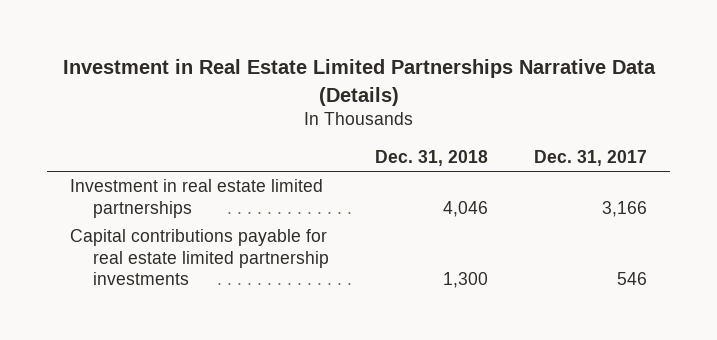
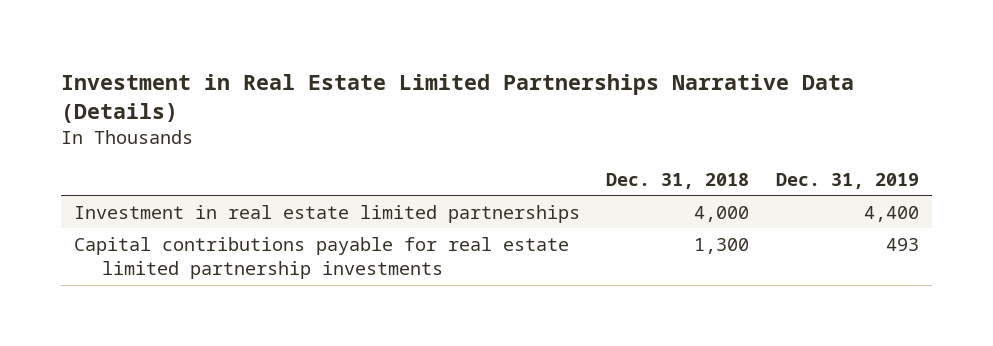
[533,150,647,167] Dec. 31, 2017 -> none
none -> [775,172,919,189] Dec. 31, 2019
[442,200,488,217] 4,046 -> [694,205,750,222] 4,000

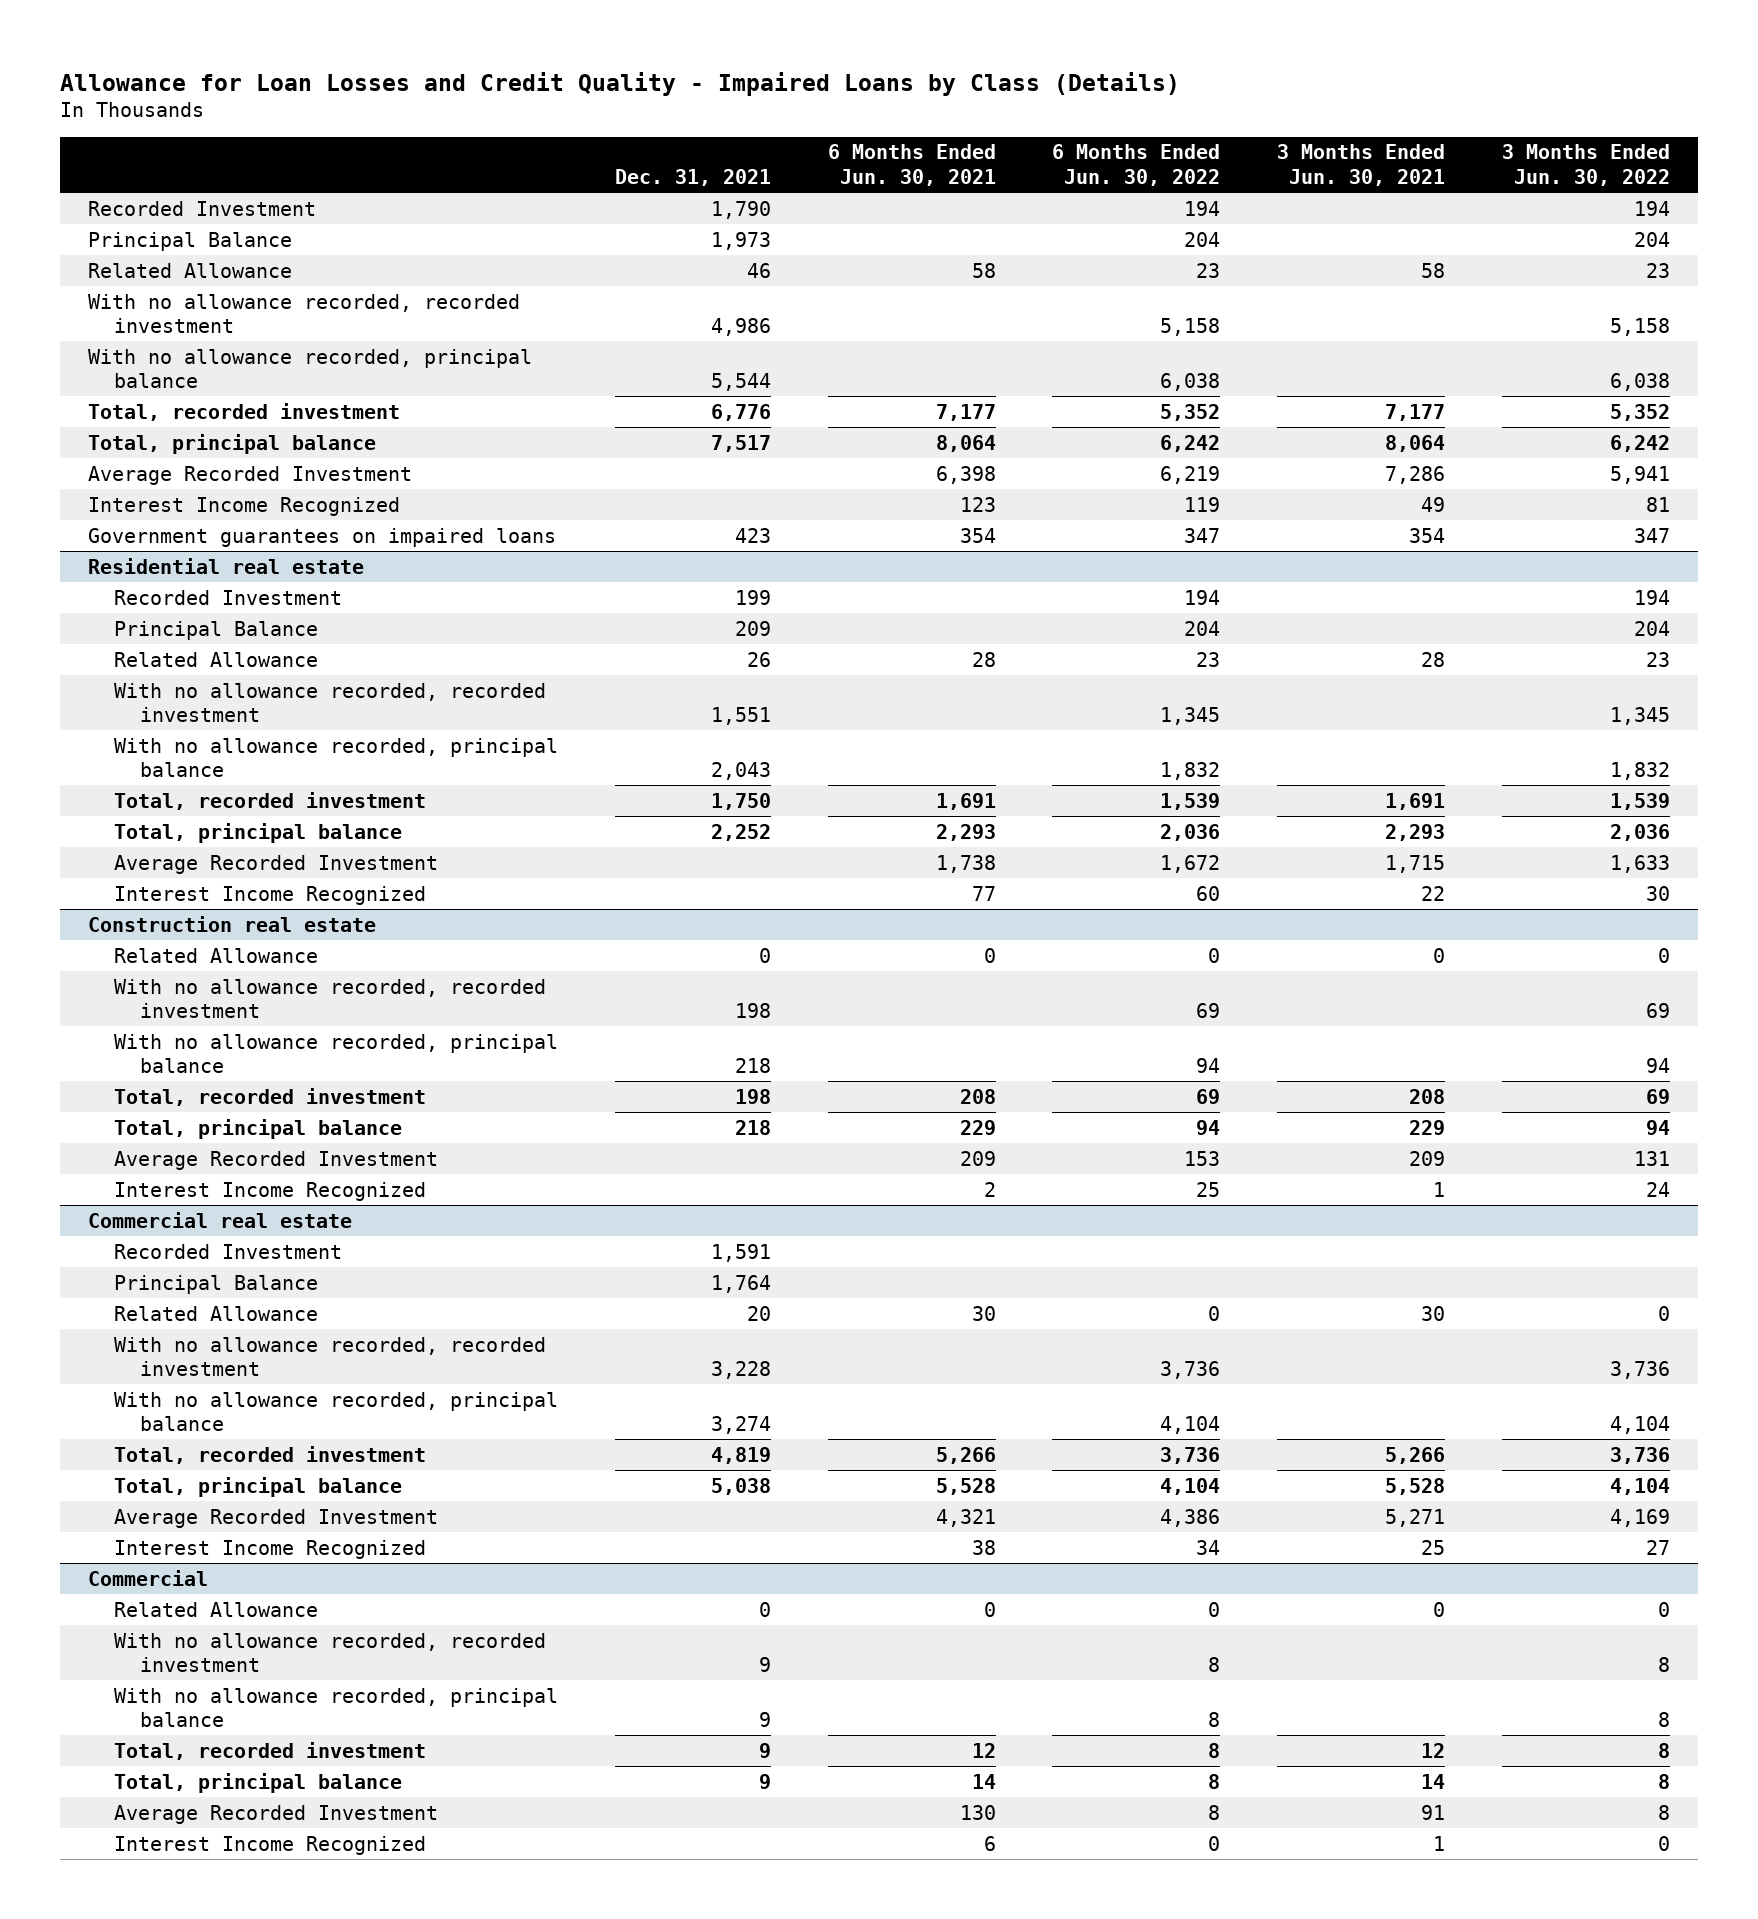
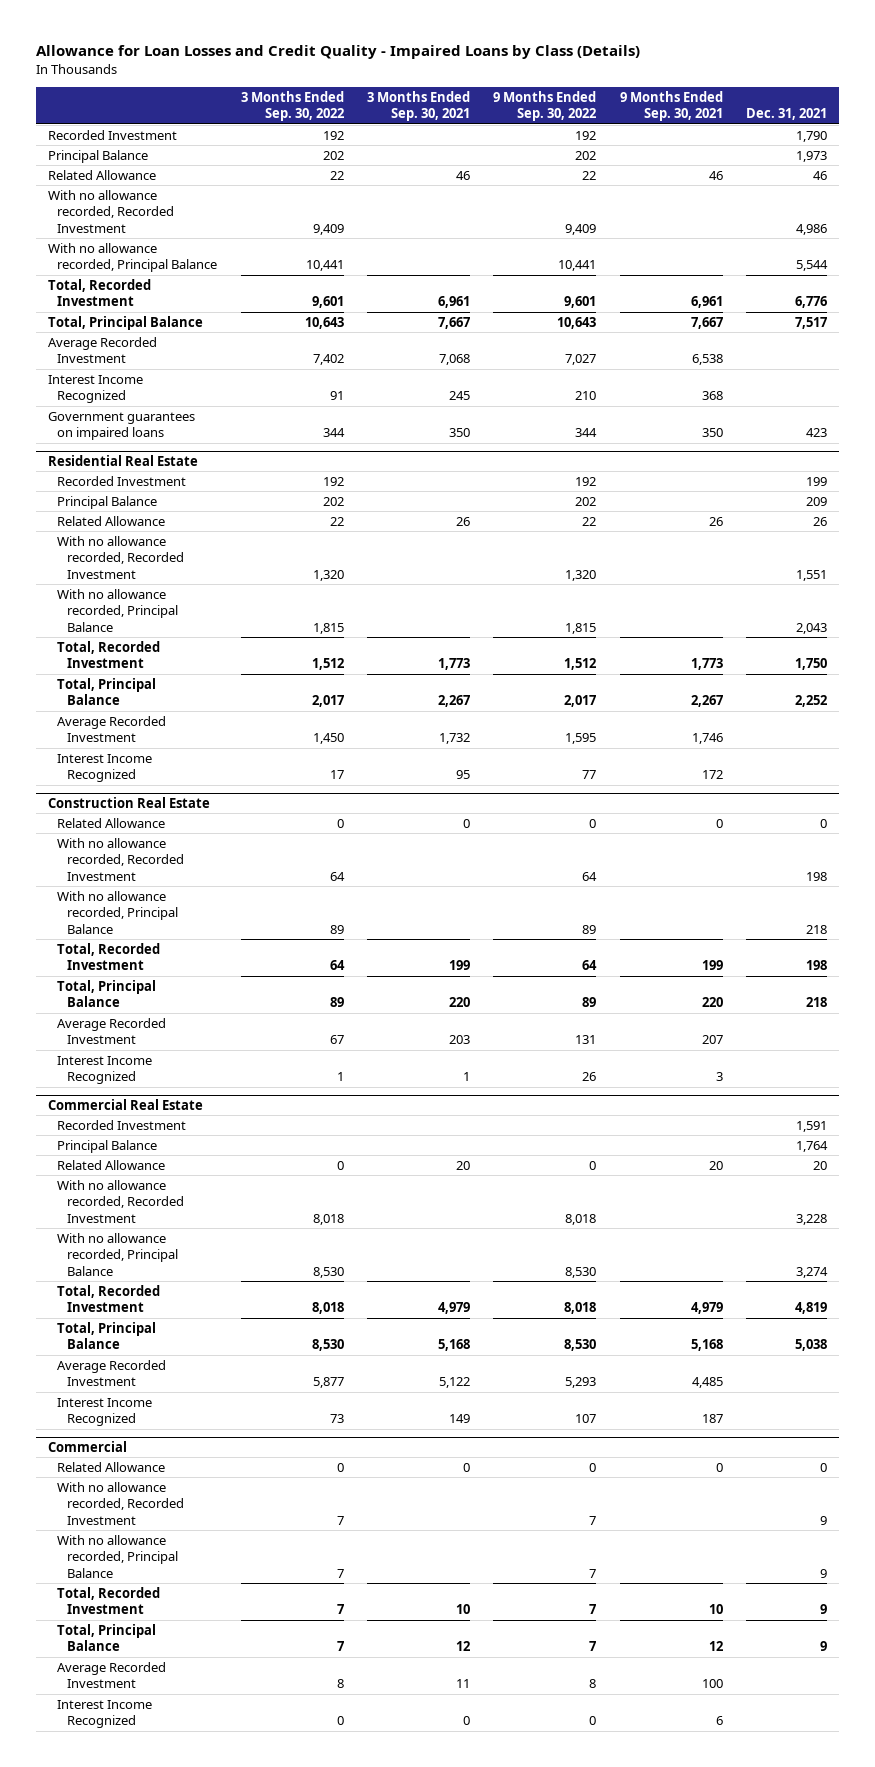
[827,144,996,186] 6 Months Ended Jun. 30, 2021 -> none
[1052,144,1221,186] 6 Months Ended Jun. 30, 2022 -> none
[1276,144,1445,186] 3 Months Ended Jun. 30, 2021 -> none
[1501,144,1670,186] 3 Months Ended Jun. 30, 2022 -> none
none -> [240,90,344,122] 3 Months Ended Sep. 30, 2022
none -> [366,90,470,122] 3 Months Ended Sep. 30, 2021
none -> [493,90,597,122] 9 Months Ended Sep. 30, 2022
none -> [619,90,723,122] 9 Months Ended Sep. 30, 2021
[88,293,521,333] With no allowance recorded, recorded investment -> [47,189,175,234] With no allowance recorded, Recorded Investment
[88,348,533,388] With no allowance recorded, principal balance -> [47,242,218,273] With no allowance recorded, Principal Balance
[88,402,401,421] Total, recorded investment -> [47,278,151,307] Total, Recorded Investment
[88,433,377,454] Total, principal balance -> [47,315,203,330] Total, Principal Balance
[88,557,365,574] Residential real estate -> [47,455,198,467] Residential Real Estate
[114,682,547,722] With no allowance recorded, recorded investment -> [57,535,184,580] With no allowance recorded, Recorded Investment
[114,737,559,777] With no allowance recorded, principal balance -> [57,588,178,633] With no allowance recorded, Principal Balance
[114,791,427,810] Total, recorded investment -> [57,640,161,669] Total, Recorded Investment
[114,822,403,843] Total, principal balance -> [57,677,157,706] Total, Principal Balance
[88,915,377,932] Construction real estate -> [47,797,210,809] Construction Real Estate
[114,978,547,1018] With no allowance recorded, recorded investment -> [57,837,184,882] With no allowance recorded, Recorded Investment
[114,1033,559,1073] With no allowance recorded, principal balance -> [57,890,178,935] With no allowance recorded, Principal Balance
[114,1087,427,1106] Total, recorded investment -> [57,942,161,971] Total, Recorded Investment
[114,1118,403,1139] Total, principal balance -> [57,979,157,1008] Total, Principal Balance
[88,1211,353,1228] Commercial real estate -> [47,1099,203,1111] Commercial Real Estate
[114,1336,547,1376] With no allowance recorded, recorded investment -> [57,1179,184,1224] With no allowance recorded, Recorded Investment
[114,1391,559,1431] With no allowance recorded, principal balance -> [57,1232,178,1277] With no allowance recorded, Principal Balance
[114,1445,427,1464] Total, recorded investment -> [57,1284,161,1313] Total, Recorded Investment
[114,1476,403,1497] Total, principal balance -> [57,1321,157,1350] Total, Principal Balance
[114,1632,547,1672] With no allowance recorded, recorded investment -> [57,1481,184,1526] With no allowance recorded, Recorded Investment
[114,1687,559,1727] With no allowance recorded, principal balance -> [57,1534,178,1579] With no allowance recorded, Principal Balance
[114,1741,427,1760] Total, recorded investment -> [57,1586,161,1615] Total, Recorded Investment
[114,1772,403,1793] Total, principal balance -> [57,1623,157,1652] Total, Principal Balance

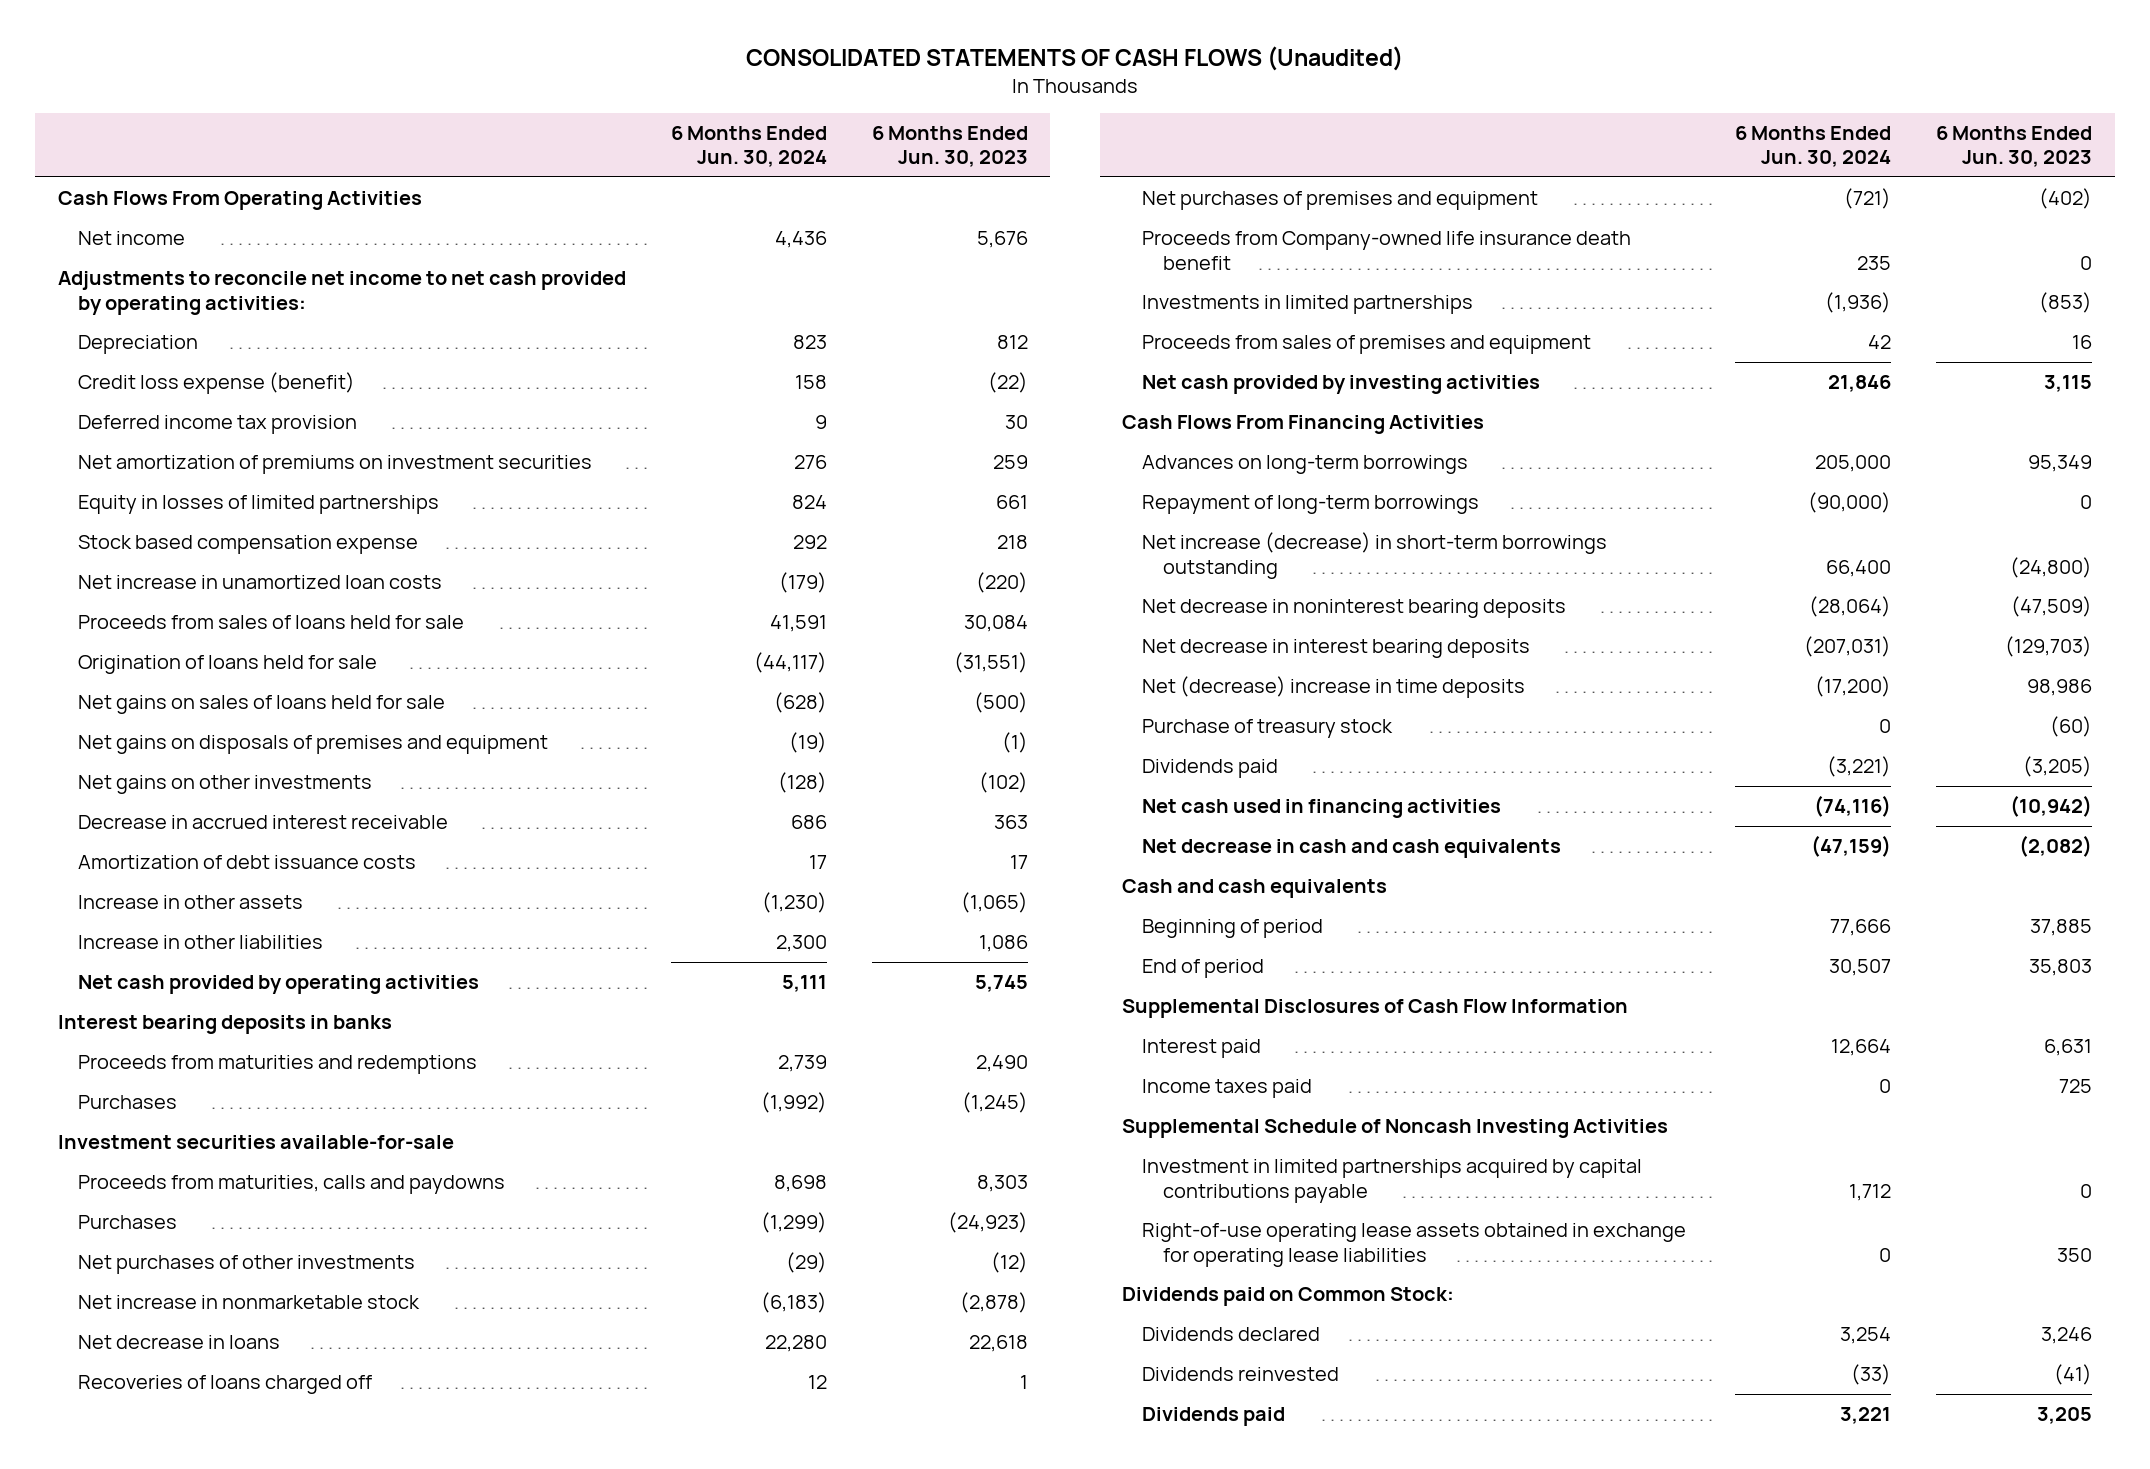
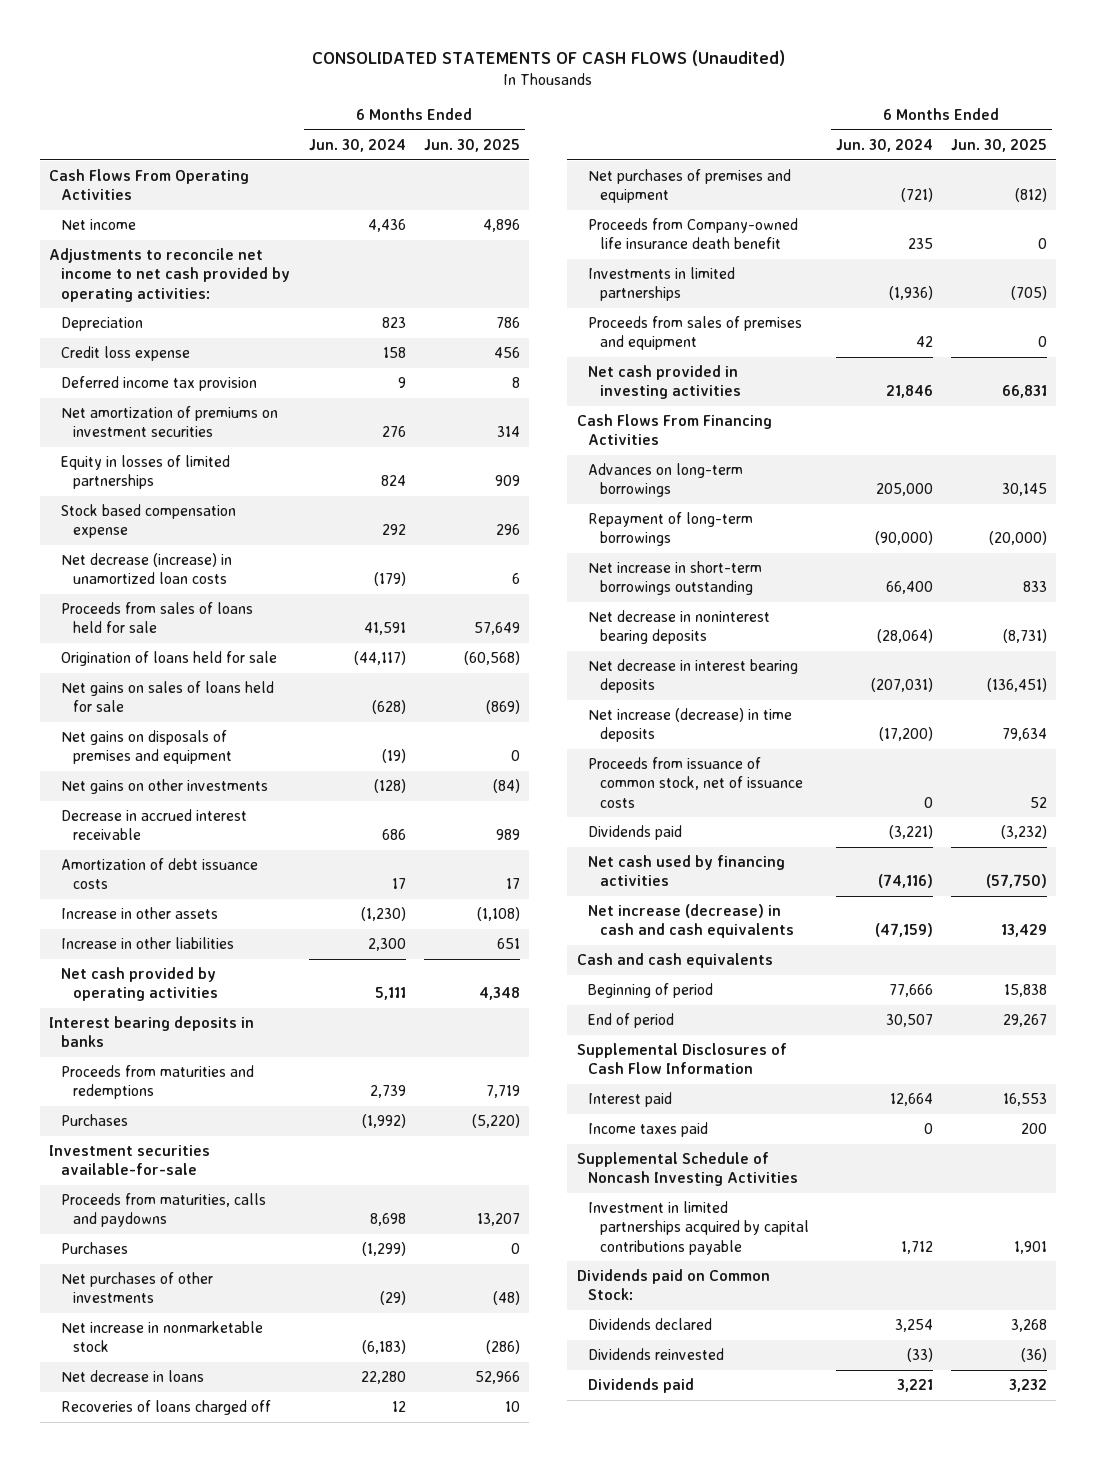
[871,125,1028,168] 6 Months Ended Jun. 30, 2023 -> none
none -> [423,139,520,153] Jun. 30, 2025
[78,372,356,395] Credit loss expense (benefit) -> [61,346,191,362] Credit loss expense
[78,575,443,590] Net increase in unamortized loan costs -> [61,553,233,585] Net decrease (increase) in unamortized loan costs
[1142,375,1541,395] Net cash provided by investing activities -> [588,365,742,400] Net cash provided in investing activities
[1142,532,1608,579] Net increase (decrease) in short-term borrowings outstanding -> [588,561,763,596] Net increase in short-term borrowings outstanding
[1142,719,1394,739] Purchase of treasury stock -> none
[1142,676,1526,699] Net (decrease) increase in time deposits -> [588,708,793,743] Net increase (decrease) in time deposits
none -> [588,757,804,808] Proceeds from issuance of common stock, net of issuance costs
[1142,799,1502,819] Net cash used in financing activities -> [588,855,786,887] Net cash used by financing activities
[1142,839,1562,859] Net decrease in cash and cash equivalents -> [588,904,795,939] Net increase (decrease) in cash and cash equivalents
[1142,1223,1687,1267] Right-of-use operating lease assets obtained in exchange for operating lease liabilities -> none

